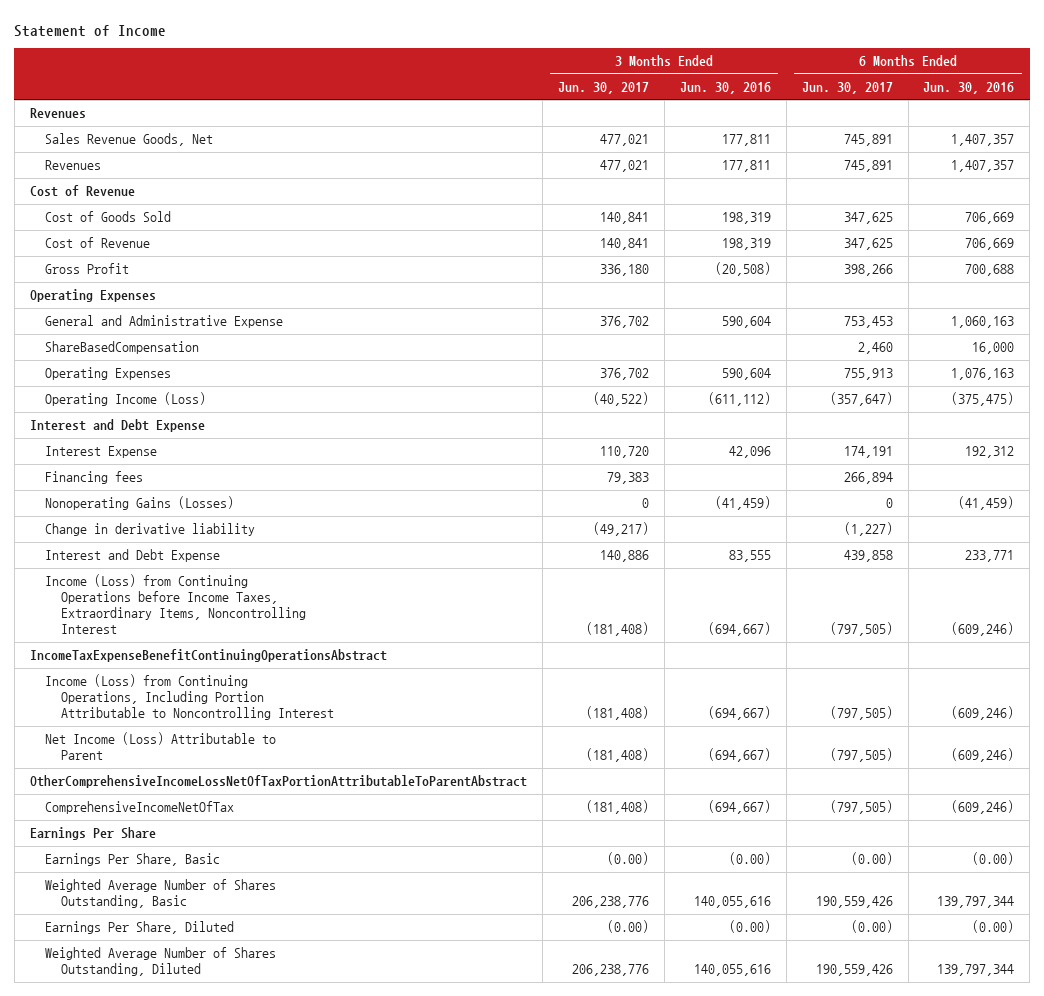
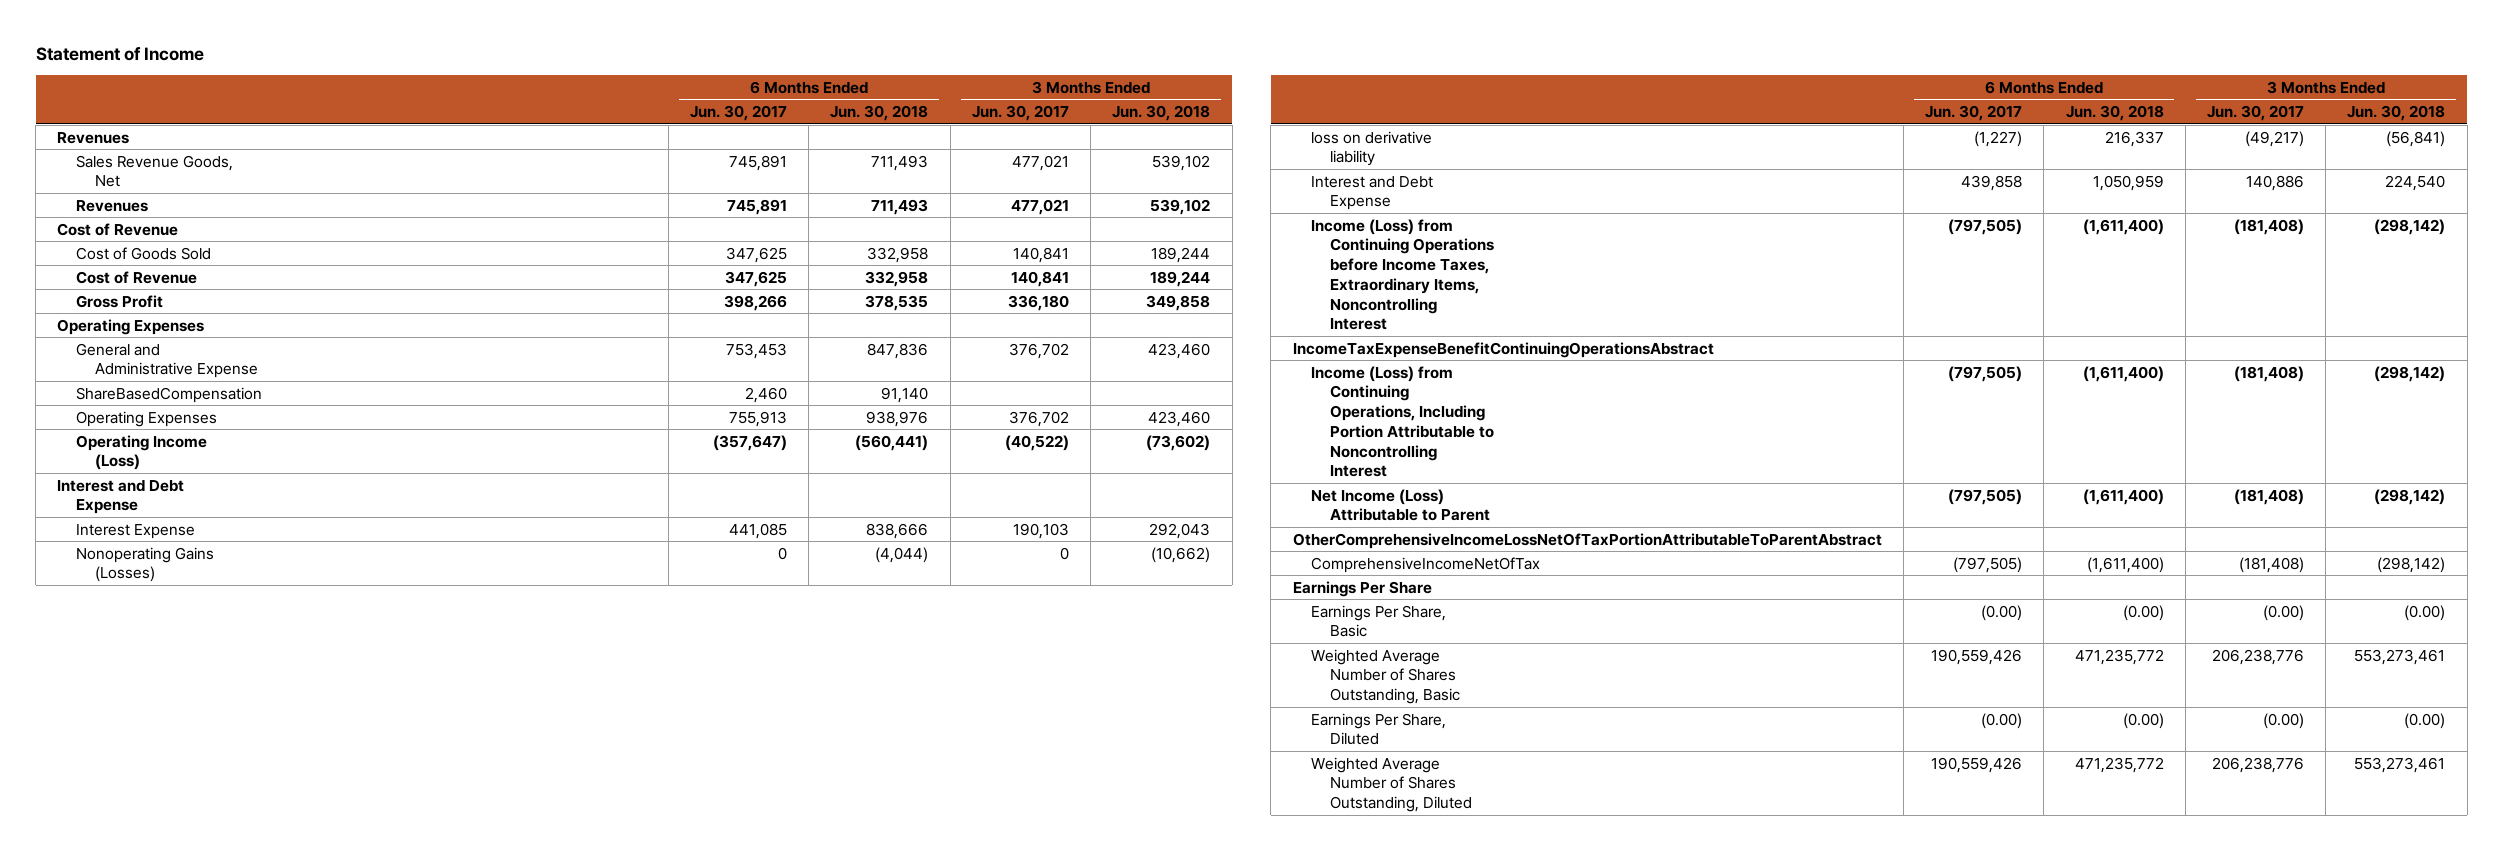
[679,81,771,94] Jun. 30, 2016 -> none
[923,81,1015,94] Jun. 30, 2016 -> none
none -> [830,105,929,122] Jun. 30, 2018
none -> [1112,105,1211,122] Jun. 30, 2018
[45,471,144,485] Financing fees -> none
[599,446,649,459] 110,720 -> [1012,522,1069,539] 190,103
[843,446,893,459] 174,191 -> [728,522,787,539] 441,085
[45,523,256,537] Change in derivative liability -> [1311,130,1433,167] loss on derivative liability

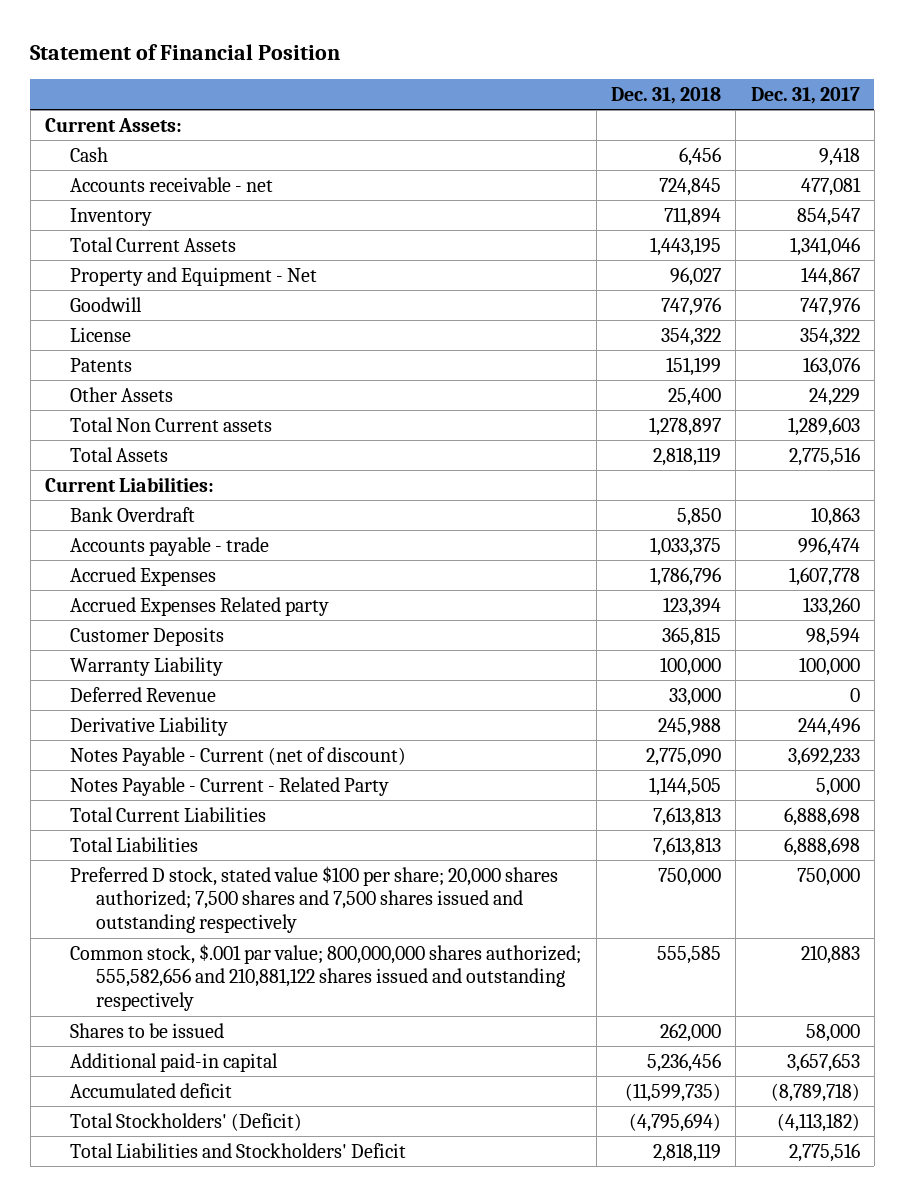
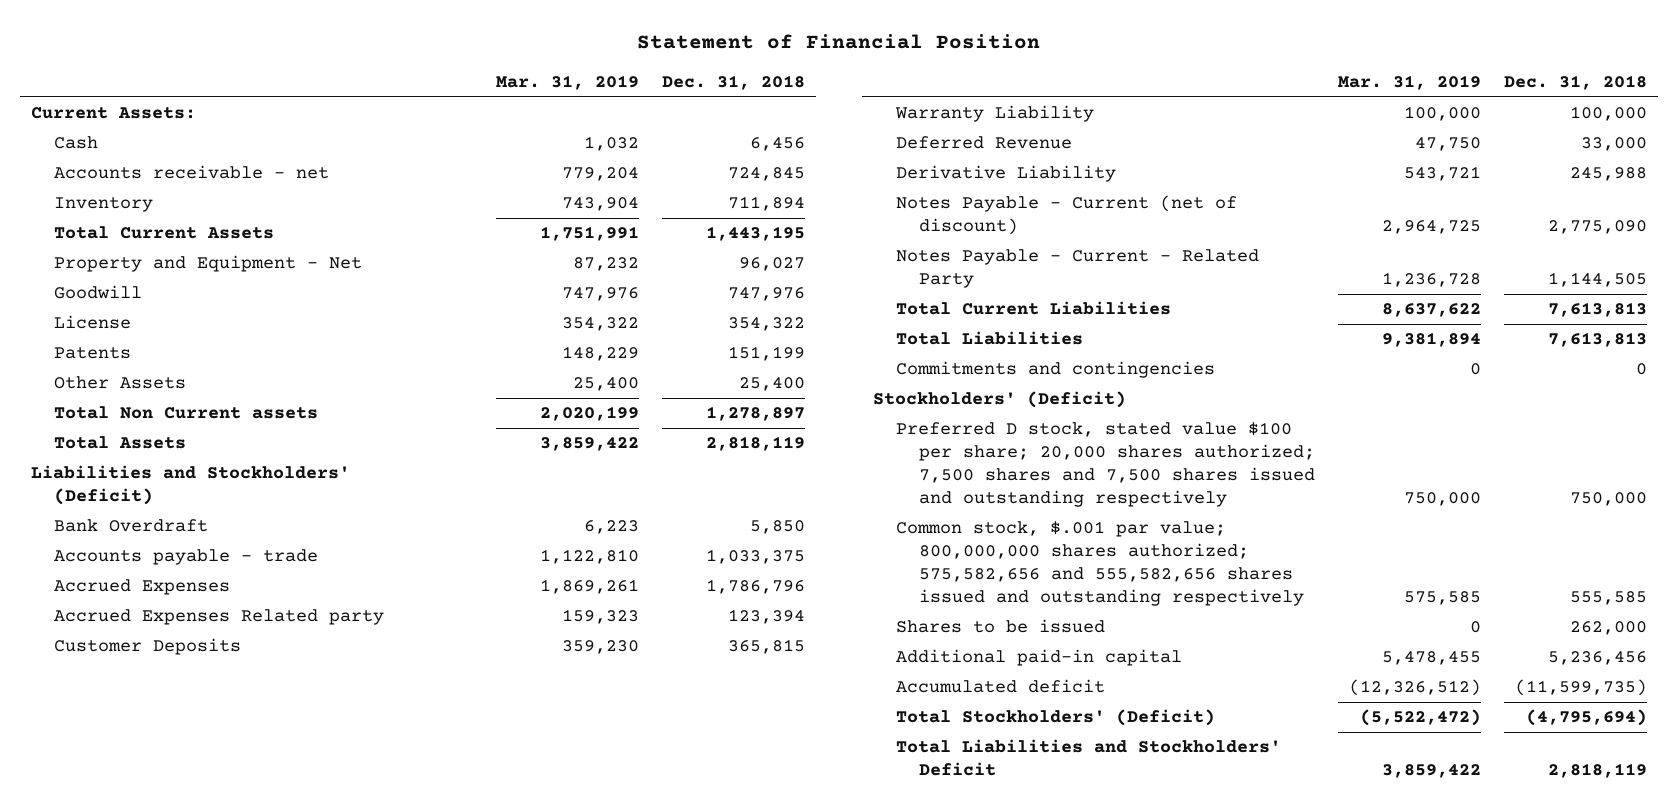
[750,86,860,104] Dec. 31, 2017 -> none
none -> [495,75,639,91] Mar. 31, 2019
[44,476,214,492] Current Liabilities: -> none
none -> [31,465,351,506] Liabilities and Stockholders' (Deficit)
none -> [896,361,1216,379] Commitments and contingencies
none -> [873,391,1127,409] Stockholders' (Deficit)
[70,943,582,1012] Common stock, $.001 par value; 800,000,000 shares authorized; 555,582,656 and 210,881,122 shares issued and outstanding respectively -> [896,521,1305,607] Common stock, $.001 par value; 800,000,000 shares authorized; 575,582,656 and 555,582,656 shares issued and outstanding respectively

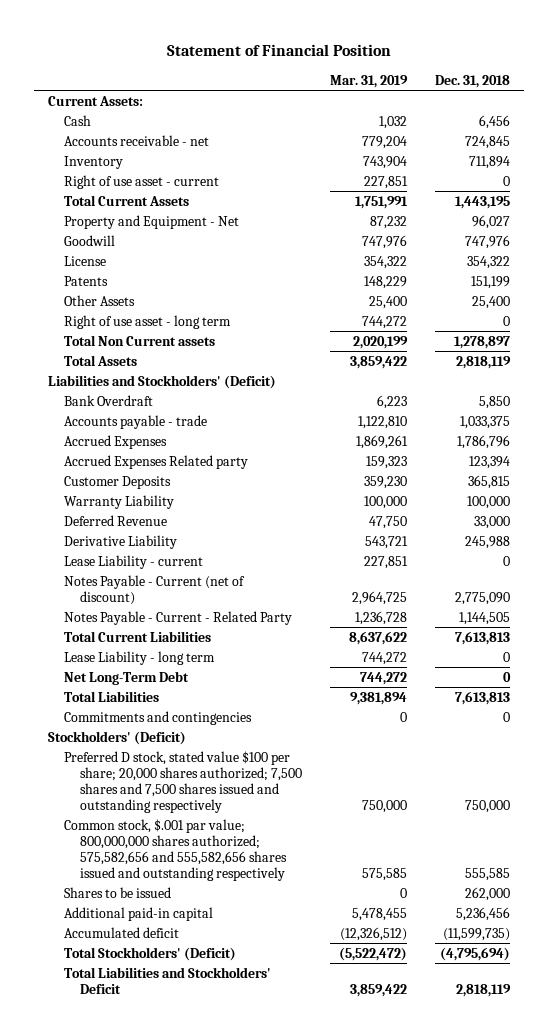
none -> [64,174,220,189] Right of use asset - current
none -> [64,314,232,329] Right of use asset - long term
none -> [64,554,204,569] Lease Liability - current
none -> [64,650,216,665] Lease Liability - long term
none -> [64,670,190,685] Net Long-Term Debt

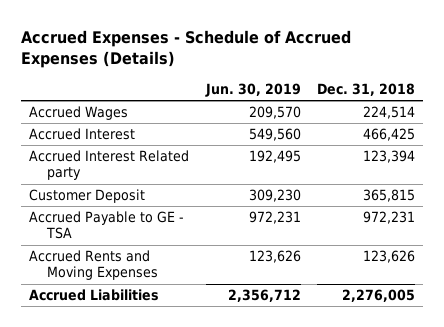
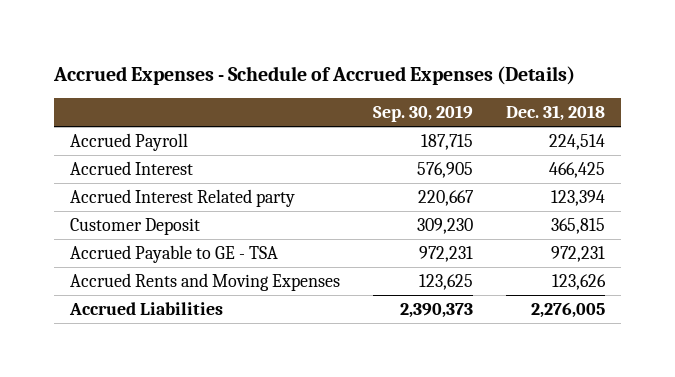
[204,83,301,98] Jun. 30, 2019 -> none
none -> [373,105,474,123] Sep. 30, 2019
[29,106,129,121] Accrued Wages -> [70,132,189,151] Accrued Payroll

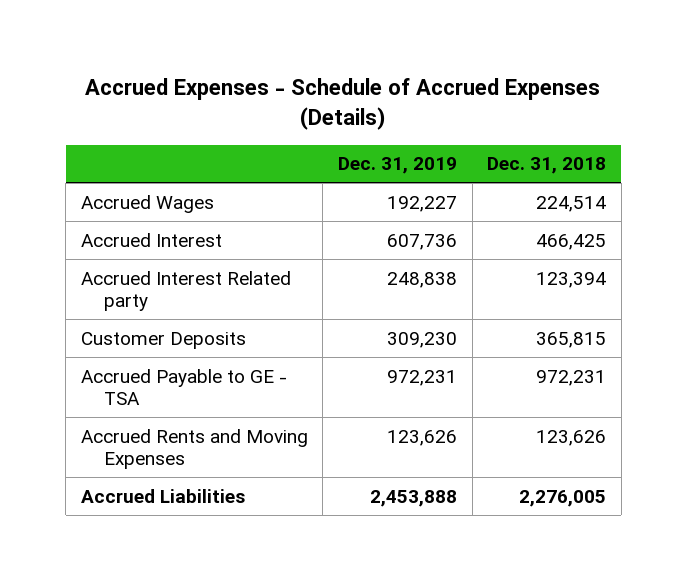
[373,105,474,123] Sep. 30, 2019 -> none
none -> [337,157,457,175] Dec. 31, 2019
[70,132,189,151] Accrued Payroll -> [80,194,214,213] Accrued Wages
[70,217,201,235] Customer Deposit -> [80,331,246,349] Customer Deposits

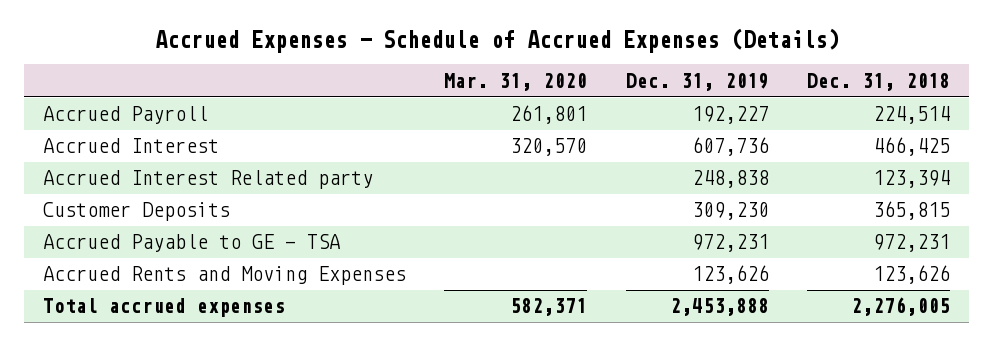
none -> [444,72,588,91] Mar. 31, 2020
[80,194,214,213] Accrued Wages -> [42,106,208,125] Accrued Payroll
[80,488,245,503] Accrued Liabilities -> [42,298,285,318] Total accrued expenses

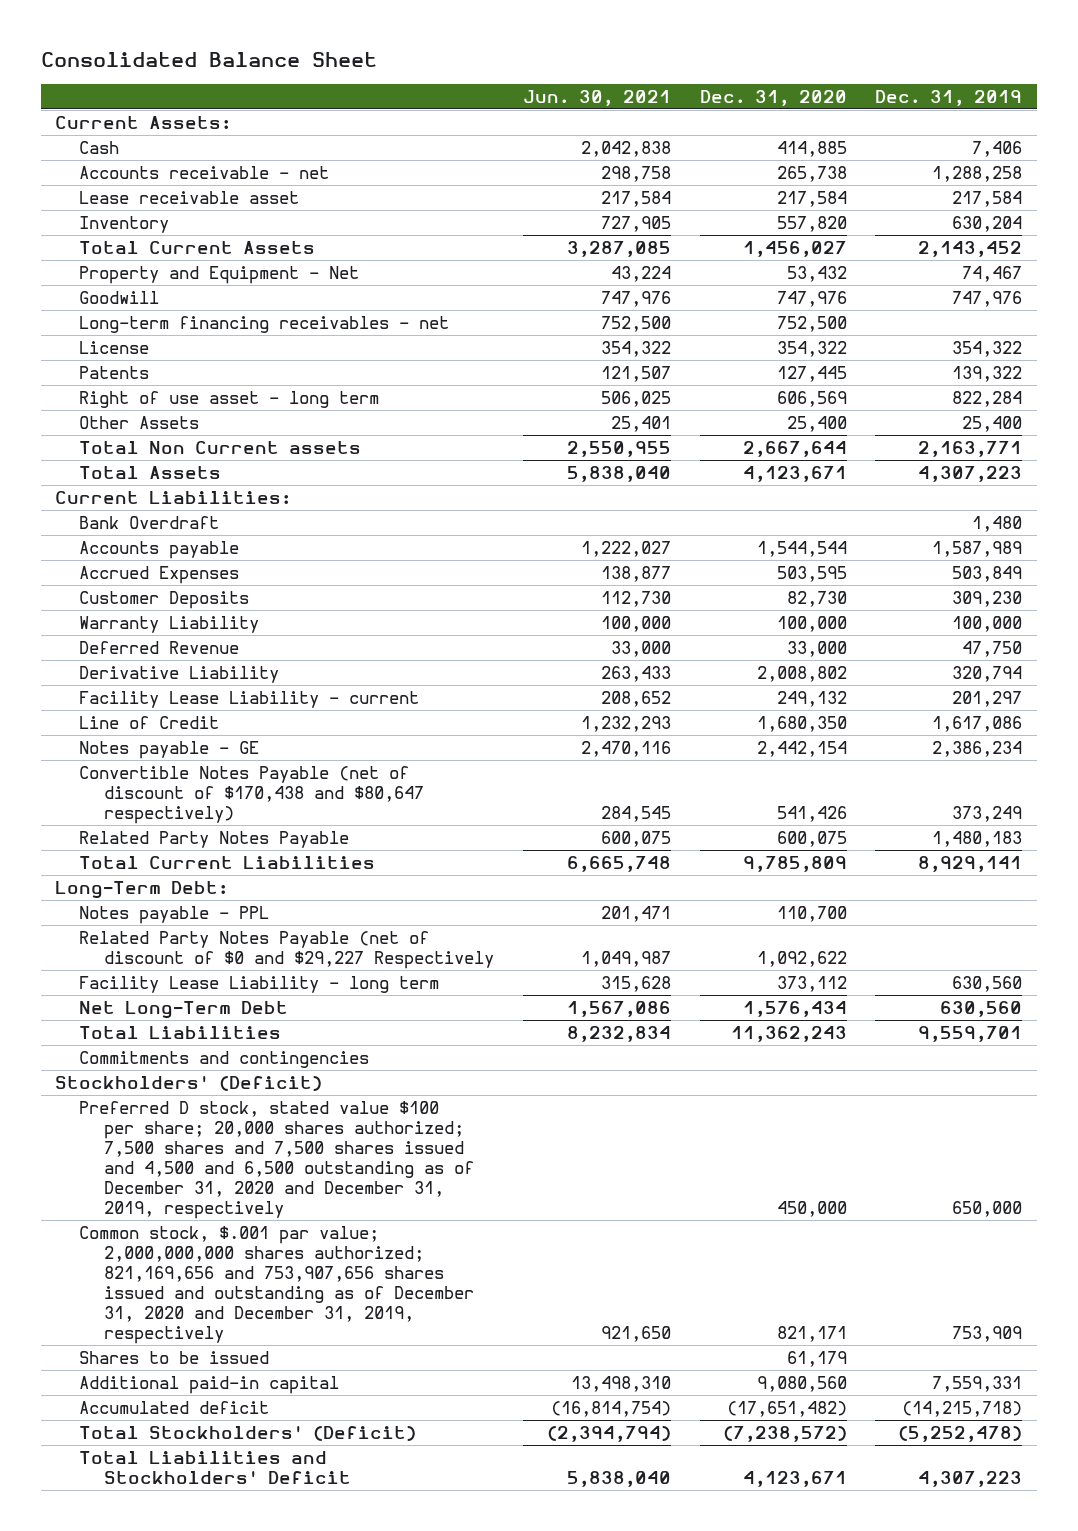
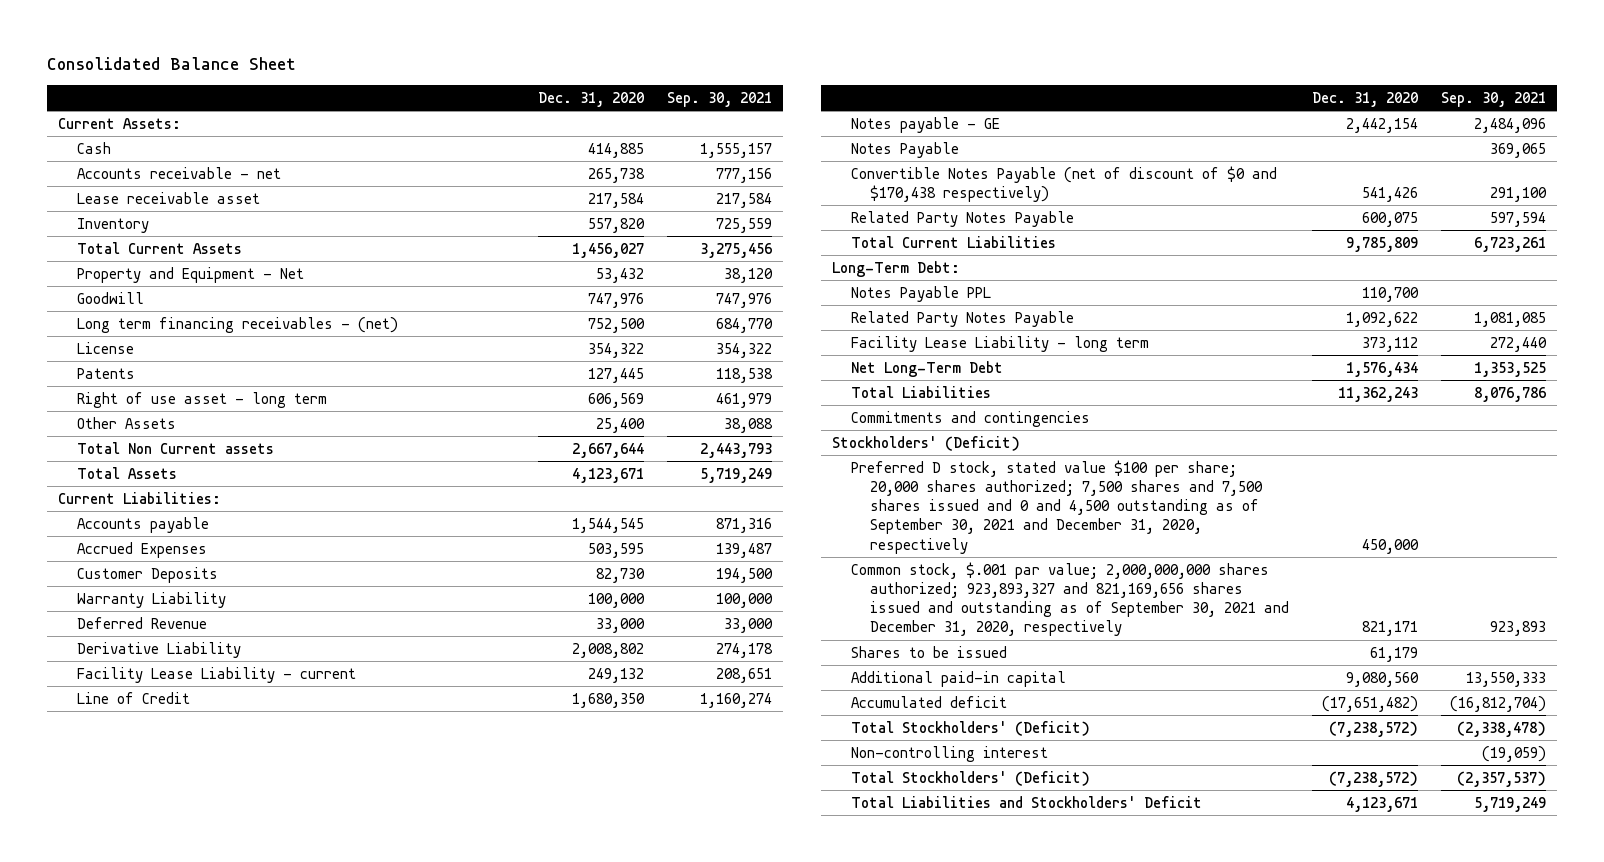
[522,89,671,106] Jun. 30, 2021 -> none
[875,89,1023,106] Dec. 31, 2019 -> none
none -> [666,91,772,107] Sep. 30, 2021
[79,315,450,333] Long-term financing receivables - net -> [77,316,399,333] Long term financing receivables - (net)
[79,515,220,529] Bank Overdraft -> none
[756,540,847,557] 1,544,544 -> [571,517,644,533] 1,544,545
none -> [851,141,960,158] Notes Payable
[79,765,424,824] Convertible Notes Payable (net of discount of $170,438 and $80,647 respectively) -> [851,165,1278,202] Convertible Notes Payable (net of discount of $0 and $170,438 respectively)
[79,905,270,924] Notes payable - PPL -> [851,285,992,302] Notes Payable PPL
[79,930,494,969] Related Party Notes Payable (net of discount of $0 and $29,227 Respectively -> [851,310,1075,327] Related Party Notes Payable
[79,1100,474,1219] Preferred D stock, stated value $100 per share; 20,000 shares authorized; 7,500 shares and 7,500 shares issued and 4,500 and 6,500 outstanding as of December 31, 2020 and December 31, 2019, respectively -> [851,459,1264,554] Preferred D stock, stated value $100 per share; 20,000 shares authorized; 7,500 shares and 7,500 shares issued and 0 and 4,500 outstanding as of September 30, 2021 and December 31, 2020, respectively
[79,1225,474,1344] Common stock, $.001 par value; 2,000,000,000 shares authorized; 821,169,656 and 753,907,656 shares issued and outstanding as of December 31, 2020 and December 31, 2019, respectively -> [851,561,1290,637] Common stock, $.001 par value; 2,000,000,000 shares authorized; 923,893,327 and 821,169,656 shares issued and outstanding as of September 30, 2021 and December 31, 2020, respectively
none -> [851,745,1049,762] Non-controlling interest
none -> [851,770,1091,786] Total Stockholders' (Deficit)

